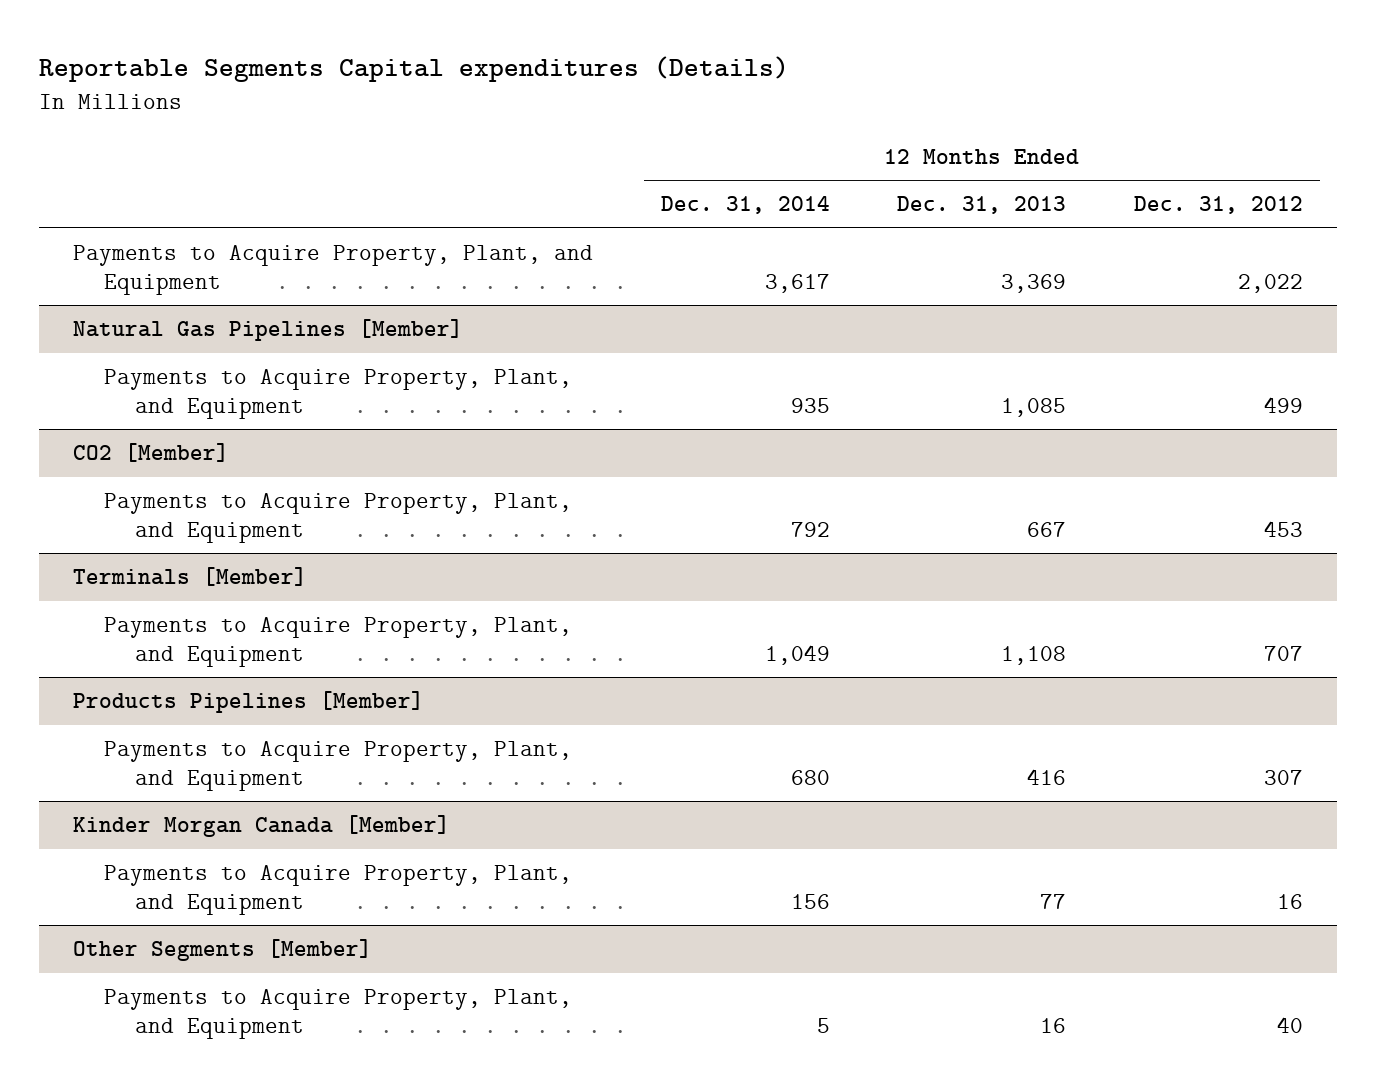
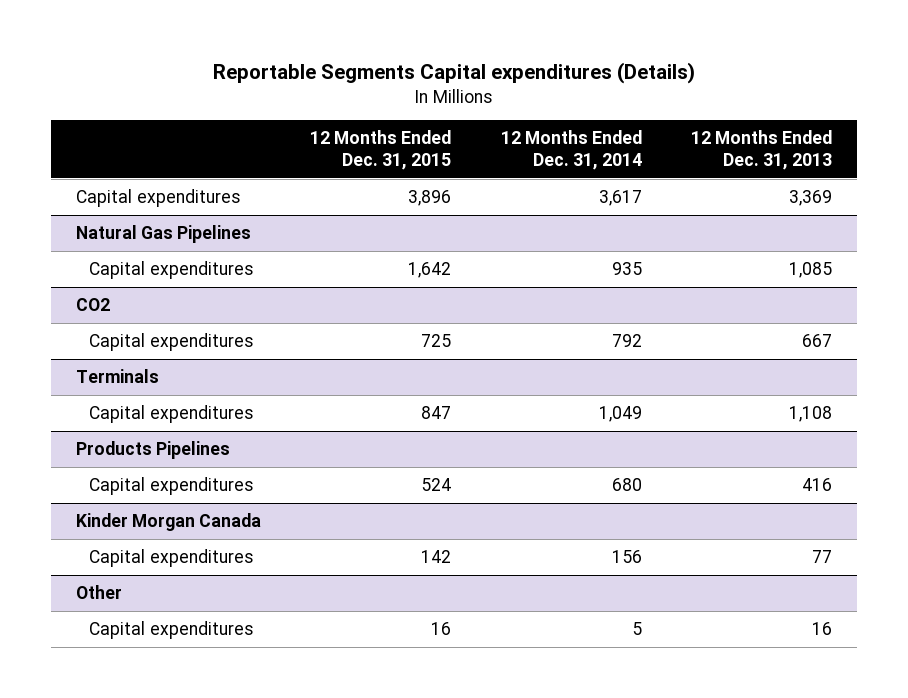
[1134,196,1304,215] Dec. 31, 2012 -> none
none -> [310,130,452,171] 12 Months Ended Dec. 31, 2015
[72,245,593,296] Payments to Acquire Property, Plant, and Equipment -> [76,189,242,208] Capital expenditures
[72,319,463,342] Natural Gas Pipelines [Member] -> [76,225,252,244] Natural Gas Pipelines
[104,369,573,420] Payments to Acquire Property, Plant, and Equipment -> [89,261,255,280] Capital expenditures
[72,443,229,463] CO2 [Member] -> [76,298,111,312] CO2
[104,493,573,544] Payments to Acquire Property, Plant, and Equipment -> [89,333,255,352] Capital expenditures
[72,567,307,587] Terminals [Member] -> [76,369,160,384] Terminals
[104,617,573,668] Payments to Acquire Property, Plant, and Equipment -> [89,405,255,424] Capital expenditures
[72,691,424,714] Products Pipelines [Member] -> [76,441,231,460] Products Pipelines
[104,741,573,792] Payments to Acquire Property, Plant, and Equipment -> [89,477,255,496] Capital expenditures
[72,815,450,838] Kinder Morgan Canada [Member] -> [76,513,262,532] Kinder Morgan Canada
[104,865,573,916] Payments to Acquire Property, Plant, and Equipment -> [89,549,255,568] Capital expenditures
[72,939,372,962] Other Segments [Member] -> [76,585,123,600] Other
[104,989,573,1040] Payments to Acquire Property, Plant, and Equipment -> [89,621,255,640] Capital expenditures

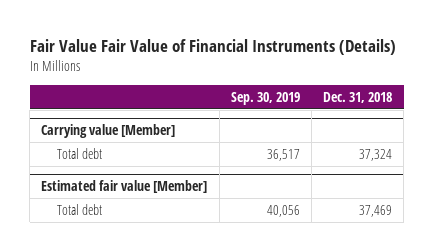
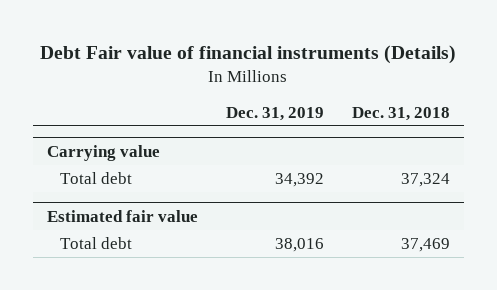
[29,38,396,55] Fair Value Fair Value of Financial Instruments (Details) -> [40,45,457,65] Debt Fair value of financial instruments (Details)
[230,92,300,106] Sep. 30, 2019 -> none
none -> [225,106,324,121] Dec. 31, 2019
[41,124,176,139] Carrying value [Member] -> [46,144,160,161] Carrying value
[41,180,208,194] Estimated fair value [Member] -> [46,209,198,222] Estimated fair value

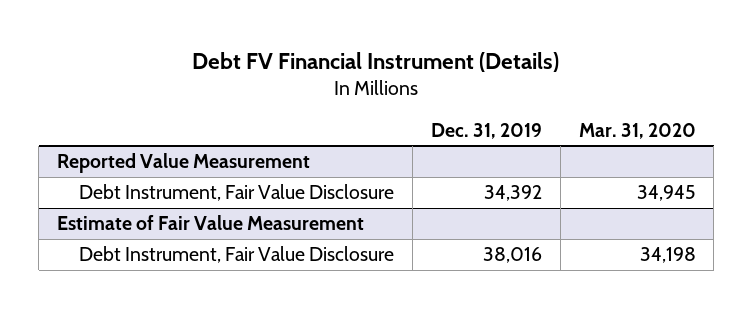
[40,45,457,65] Debt Fair value of financial instruments (Details) -> [192,51,560,72] Debt FV Financial Instrument (Details)
[351,106,450,121] Dec. 31, 2018 -> none
none -> [578,122,696,139] Mar. 31, 2020
[46,144,160,161] Carrying value -> [57,153,311,174] Reported Value Measurement
[60,172,133,185] Total debt -> [79,184,395,202] Debt Instrument, Fair Value Disclosure
[46,209,198,222] Estimated fair value -> [57,215,365,231] Estimate of Fair Value Measurement
[60,237,133,250] Total debt -> [79,246,395,264] Debt Instrument, Fair Value Disclosure

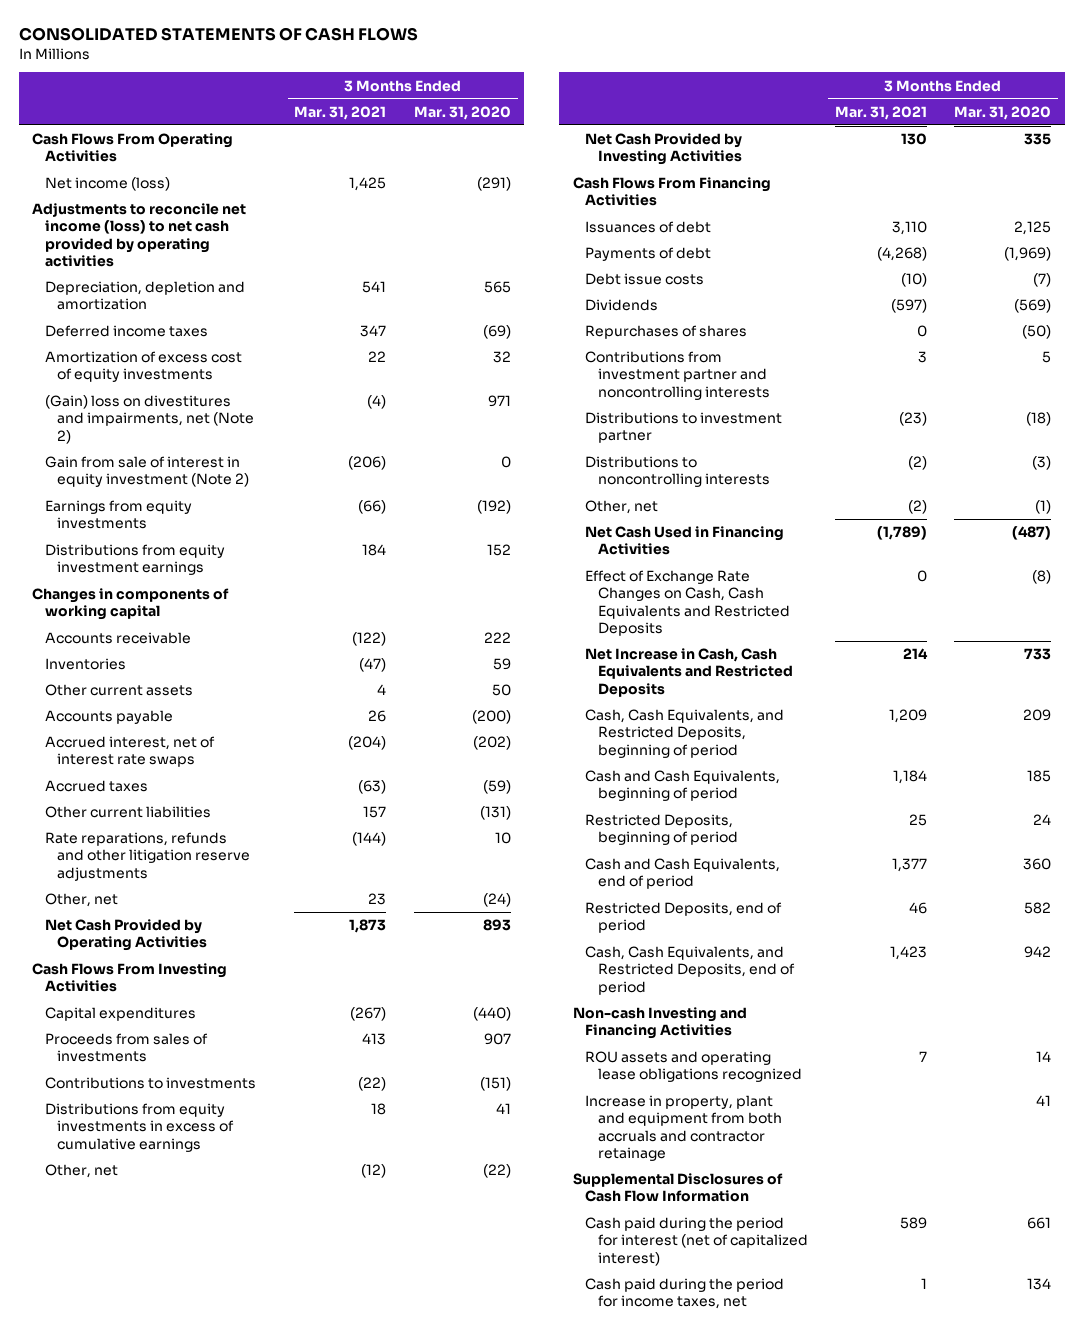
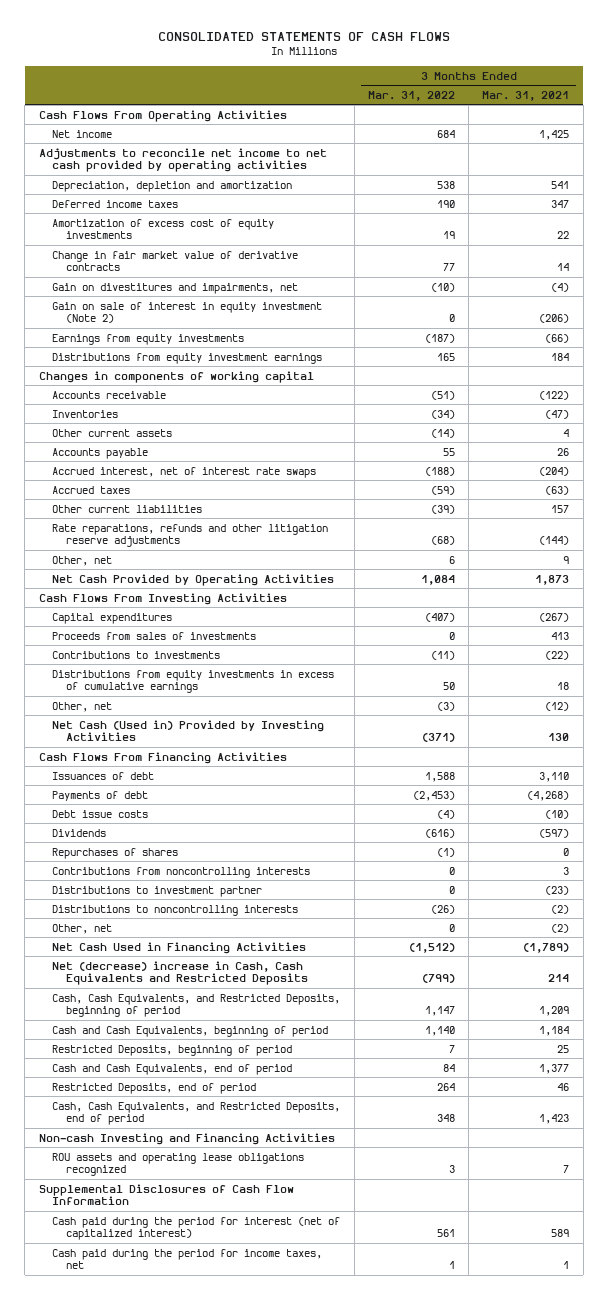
[413,105,511,120] Mar. 31, 2020 -> none
none -> [367,90,455,101] Mar. 31, 2022
[44,177,170,192] Net income (loss) -> [52,129,113,138] Net income
[32,203,247,267] Adjustments to reconcile net income (loss) to net cash provided by operating activities -> [38,147,327,173] Adjustments to reconcile net income to net cash provided by operating activities
none -> [52,250,299,272] Change in fair market value of derivative contracts
[44,395,255,444] (Gain) loss on divestitures and impairments, net (Note 2) -> [52,282,299,294] Gain on divestitures and impairments, net
[44,456,250,488] Gain from sale of interest in equity investment (Note 2) -> [52,301,323,324] Gain on sale of interest in equity investment (Note 2)
[368,893,387,906] 23 -> [563,555,570,564] 9
[585,133,743,166] Net Cash Provided by Investing Activities -> [52,719,325,742] Net Cash (Used in) Provided by Investing Activities
[585,351,770,400] Contributions from investment partner and noncontrolling interests -> [52,866,311,878] Contributions from noncontrolling interests
[585,570,790,636] Effect of Exchange Rate Changes on Cash, Cash Equivalents and Restricted Deposits -> none
[585,648,793,697] Net Increase in Cash, Cash Equivalents and Restricted Deposits -> [52,960,309,986] Net (decrease) increase in Cash, Cash Equivalents and Restricted Deposits
[585,1095,782,1161] Increase in property, plant and equipment from both accruals and contractor retainage -> none

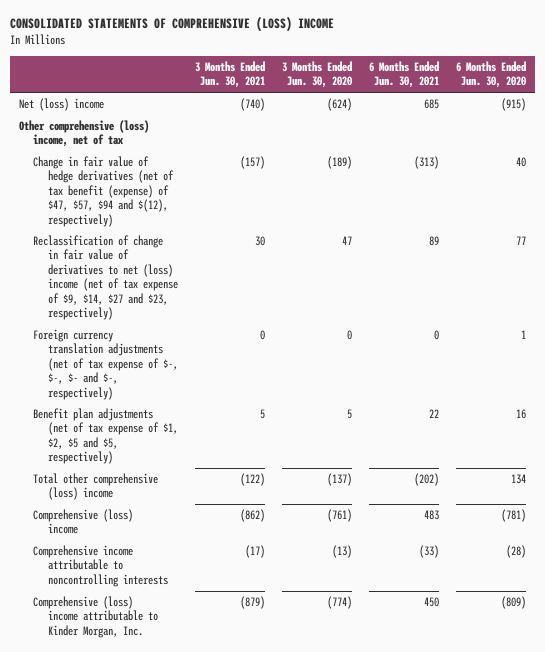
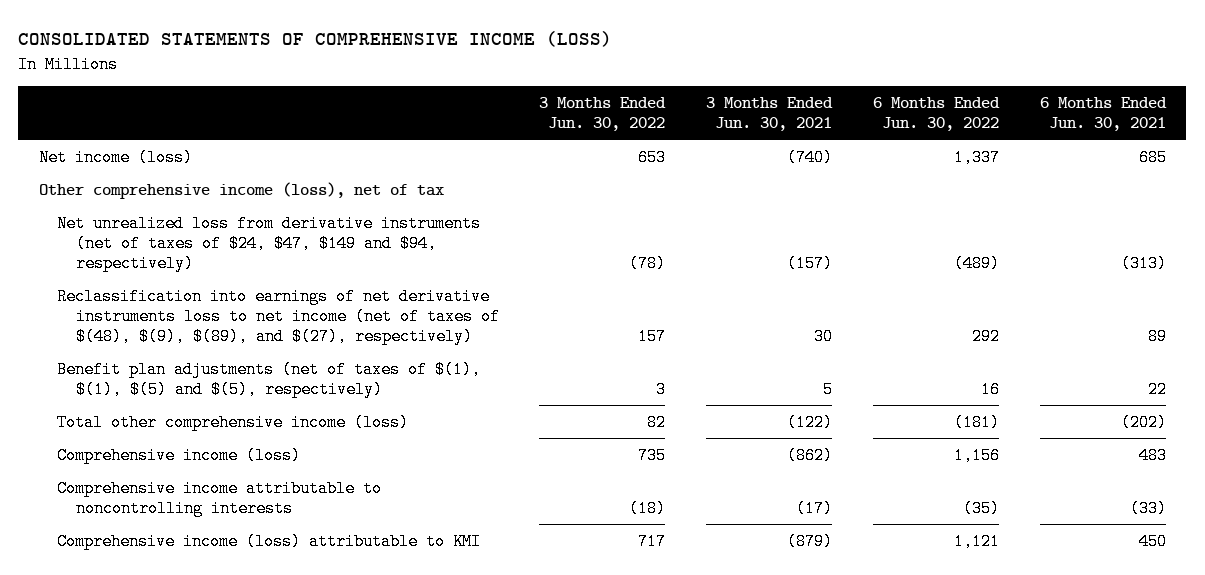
[10,16,335,33] CONSOLIDATED STATEMENTS OF COMPREHENSIVE (LOSS) INCOME -> [18,31,613,48] CONSOLIDATED STATEMENTS OF COMPREHENSIVE INCOME (LOSS)
[282,61,353,89] 3 Months Ended Jun. 30, 2020 -> none
[456,61,527,89] 6 Months Ended Jun. 30, 2020 -> none
none -> [539,97,667,132] 3 Months Ended Jun. 30, 2022
none -> [873,97,1001,132] 6 Months Ended Jun. 30, 2022
[33,328,178,400] Foreign currency translation adjustments (net of tax expense of $-, $-, $- and $-, respectively) -> none
[18,97,104,111] Net (loss) income -> [38,148,193,166] Net income (loss)
[18,119,149,148] Other comprehensive (loss) income, net of tax -> [38,181,444,199] Other comprehensive income (loss), net of tax
[33,155,174,227] Change in fair value of hedge derivatives (net of tax benefit (expense) of $47, $57, $94 and $(12), respectively) -> [57,214,482,272] Net unrealized loss from derivative instruments (net of taxes of $24, $47, $149 and $94, respectively)
[33,234,178,321] Reclassification of change in fair value of derivatives to net (loss) income (net of tax expense of $9, $14, $27 and $23, respectively) -> [57,287,500,345] Reclassification into earnings of net derivative instruments loss to net income (net of taxes of $(48), $(9), $(89), and $(27), respectively)
[33,407,178,465] Benefit plan adjustments (net of tax expense of $1, $2, $5 and $5, respectively) -> [57,360,482,398] Benefit plan adjustments (net of taxes of $(1), $(1), $(5) and $(5), respectively)
[33,472,159,501] Total other comprehensive (loss) income -> [57,413,410,431] Total other comprehensive income (loss)
[33,508,134,535] Comprehensive (loss) income -> [57,446,302,464] Comprehensive income (loss)
[33,595,158,638] Comprehensive (loss) income attributable to Kinder Morgan, Inc. -> [57,532,482,550] Comprehensive income (loss) attributable to KMI

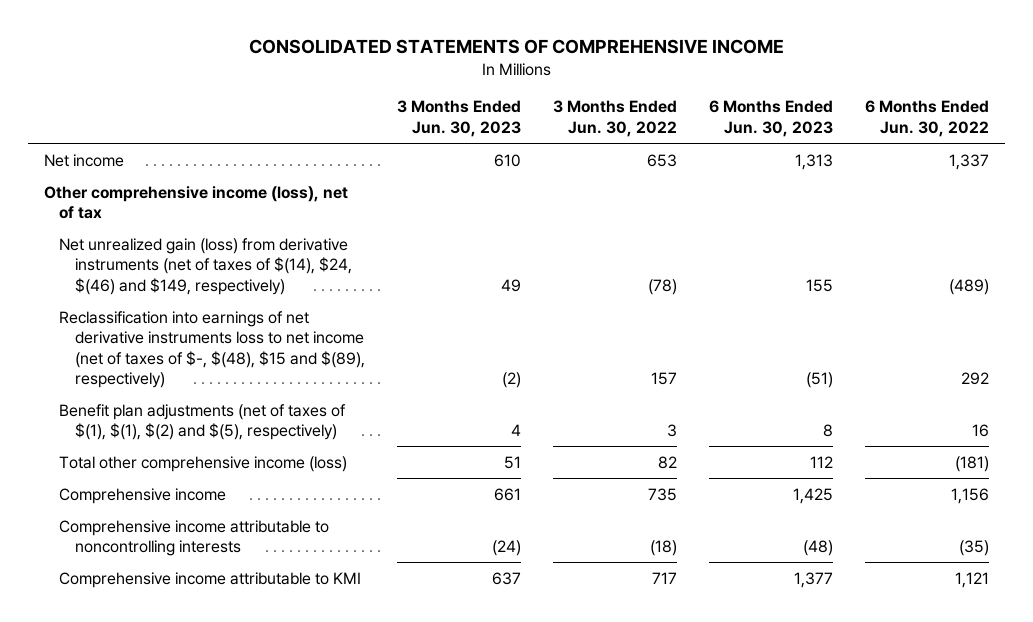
[18,31,613,48] CONSOLIDATED STATEMENTS OF COMPREHENSIVE INCOME (LOSS) -> [248,39,784,55] CONSOLIDATED STATEMENTS OF COMPREHENSIVE INCOME
[706,97,834,132] 3 Months Ended Jun. 30, 2021 -> none
[1039,97,1167,132] 6 Months Ended Jun. 30, 2021 -> none
none -> [396,100,521,138] 3 Months Ended Jun. 30, 2023
none -> [709,100,834,138] 6 Months Ended Jun. 30, 2023
[38,148,193,166] Net income (loss) -> [44,153,125,167] Net income
[57,214,482,272] Net unrealized loss from derivative instruments (net of taxes of $24, $47, $149 and $94, respectively) -> [59,237,352,295] Net unrealized gain (loss) from derivative instruments (net of taxes of $(14), $24, $(46) and $149, respectively)
[57,287,500,345] Reclassification into earnings of net derivative instruments loss to net income (net of taxes of $(48), $(9), $(89), and $(27), respectively) -> [59,310,365,389] Reclassification into earnings of net derivative instruments loss to net income (net of taxes of $-, $(48), $15 and $(89), respectively)
[57,360,482,398] Benefit plan adjustments (net of taxes of $(1), $(1), $(5) and $(5), respectively) -> [59,403,347,441] Benefit plan adjustments (net of taxes of $(1), $(1), $(2) and $(5), respectively)
[57,446,302,464] Comprehensive income (loss) -> [59,487,227,504] Comprehensive income
[57,532,482,550] Comprehensive income (loss) attributable to KMI -> [59,571,362,588] Comprehensive income attributable to KMI

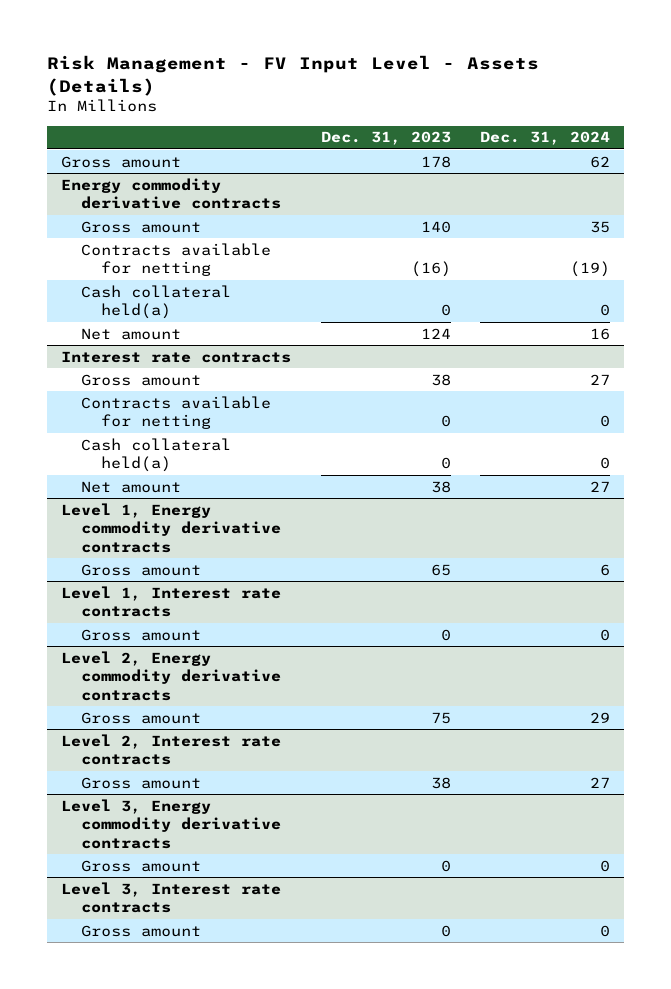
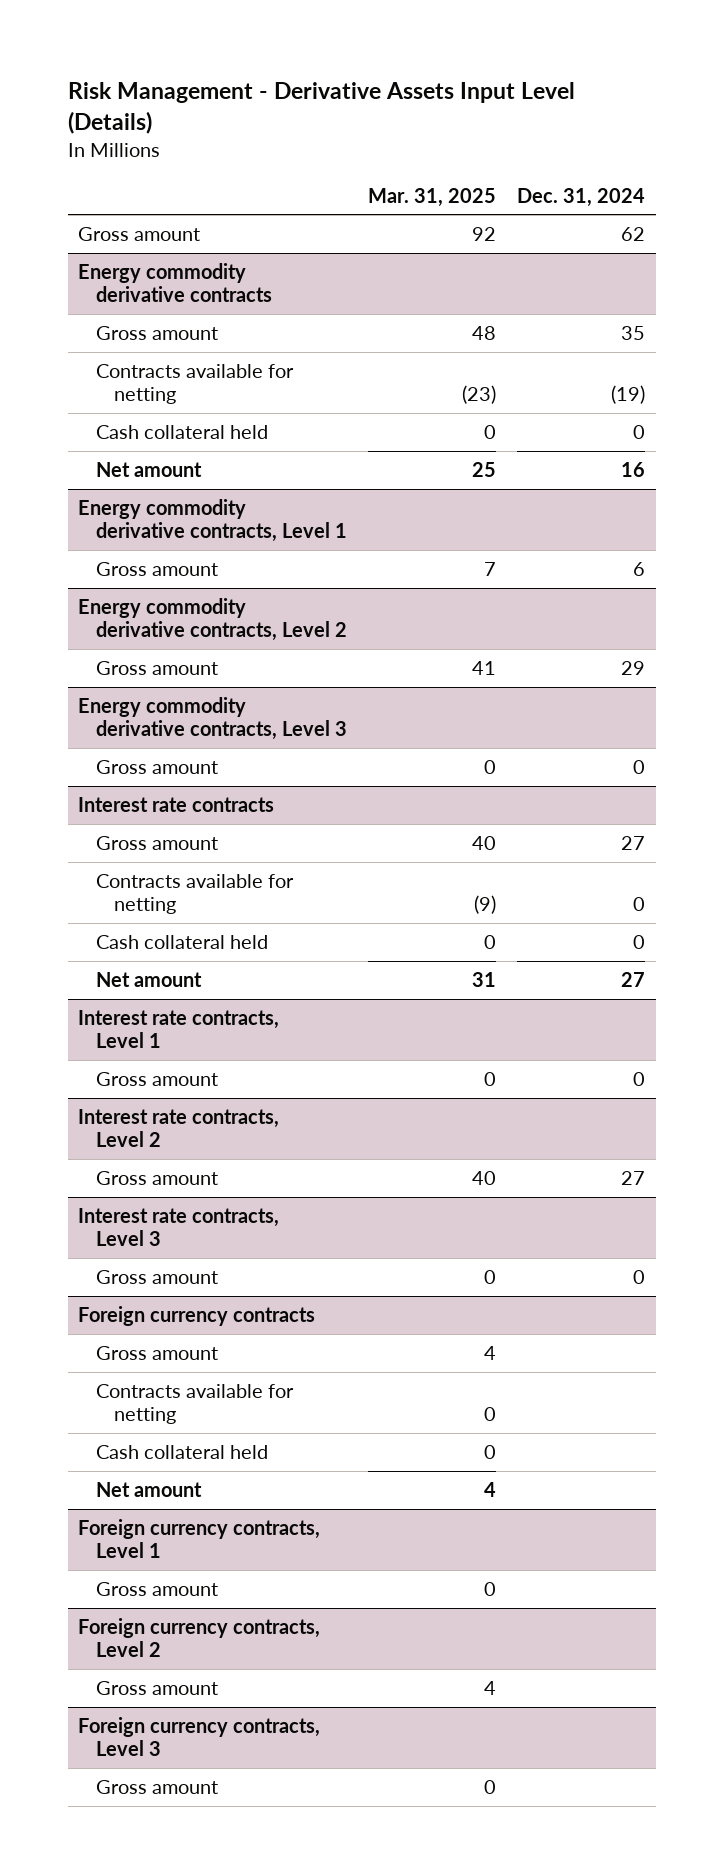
[46,55,539,96] Risk Management - FV Input Level - Assets (Details) -> [67,81,575,134] Risk Management - Derivative Assets Input Level (Details)
[320,131,451,146] Dec. 31, 2023 -> none
none -> [368,187,497,207] Mar. 31, 2025
[80,284,231,320] Cash collateral held(a) -> [96,425,269,440] Cash collateral held
none -> [78,499,348,543] Energy commodity derivative contracts, Level 1
none -> [96,562,219,577] Gross amount
none -> [78,598,348,642] Energy commodity derivative contracts, Level 2
none -> [96,661,219,676] Gross amount
none -> [78,697,348,741] Energy commodity derivative contracts, Level 3
none -> [96,760,219,775] Gross amount
[80,437,231,473] Cash collateral held(a) -> [96,935,269,950] Cash collateral held
[61,502,281,553] Level 1, Energy commodity derivative contracts -> none
[80,563,201,576] Gross amount -> none
[61,585,282,618] Level 1, Interest rate contracts -> [78,1010,280,1049] Interest rate contracts, Level 1
[61,650,281,701] Level 2, Energy commodity derivative contracts -> none
[80,711,201,724] Gross amount -> none
[61,733,282,766] Level 2, Interest rate contracts -> [78,1109,280,1148] Interest rate contracts, Level 2
[61,798,281,849] Level 3, Energy commodity derivative contracts -> none
[80,859,201,872] Gross amount -> none
[61,881,282,914] Level 3, Interest rate contracts -> [78,1208,280,1247] Interest rate contracts, Level 3
none -> [78,1306,316,1327] Foreign currency contracts
none -> [96,1346,219,1361] Gross amount
none -> [96,1384,295,1425] Contracts available for netting
none -> [96,1445,269,1460] Cash collateral held
none -> [96,1482,203,1498] Net amount
none -> [78,1519,321,1559] Foreign currency contracts, Level 1
none -> [96,1582,219,1597] Gross amount
none -> [78,1618,321,1658] Foreign currency contracts, Level 2
none -> [96,1681,219,1696] Gross amount
none -> [78,1717,321,1757] Foreign currency contracts, Level 3
none -> [96,1780,219,1795] Gross amount

